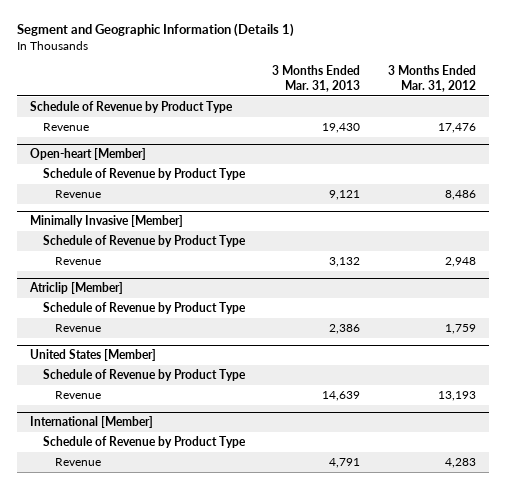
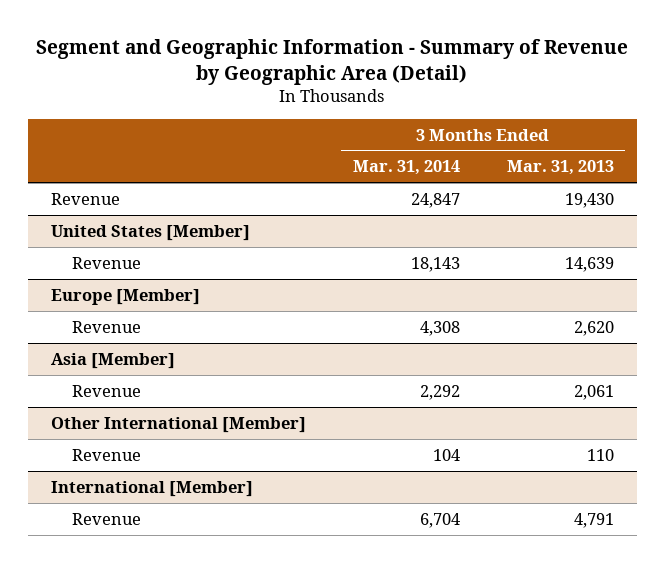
[16,23,294,38] Segment and Geographic Information (Details 1) -> [36,38,629,85] Segment and Geographic Information - Summary of Revenue by Geographic Area (Detail)
[387,65,476,92] 3 Months Ended Mar. 31, 2012 -> none
none -> [352,160,460,176] Mar. 31, 2014
[30,101,234,114] Schedule of Revenue by Product Type -> none
[30,148,147,161] Open-heart [Member] -> none
[42,168,246,181] Schedule of Revenue by Product Type -> none
[55,190,102,199] Revenue -> none
[30,215,184,228] Minimally Invasive [Member] -> none
[42,235,246,248] Schedule of Revenue by Product Type -> none
[55,257,102,266] Revenue -> none
[29,282,124,295] Atriclip [Member] -> none
[42,302,246,315] Schedule of Revenue by Product Type -> none
[55,324,102,333] Revenue -> none
[42,369,246,382] Schedule of Revenue by Product Type -> none
none -> [51,288,201,305] Europe [Member]
none -> [71,320,141,333] Revenue
none -> [51,352,176,369] Asia [Member]
none -> [71,384,141,397] Revenue
none -> [51,416,307,433] Other International [Member]
none -> [71,448,141,461] Revenue
[42,436,246,449] Schedule of Revenue by Product Type -> none

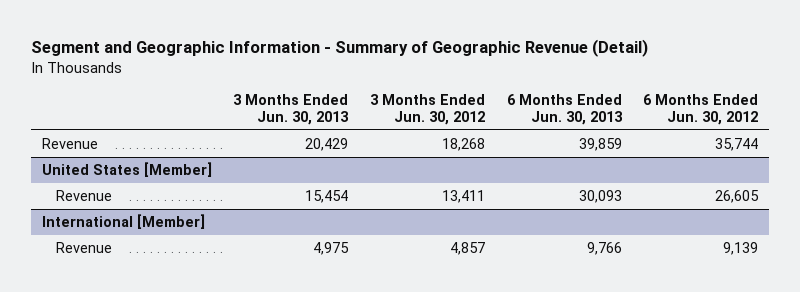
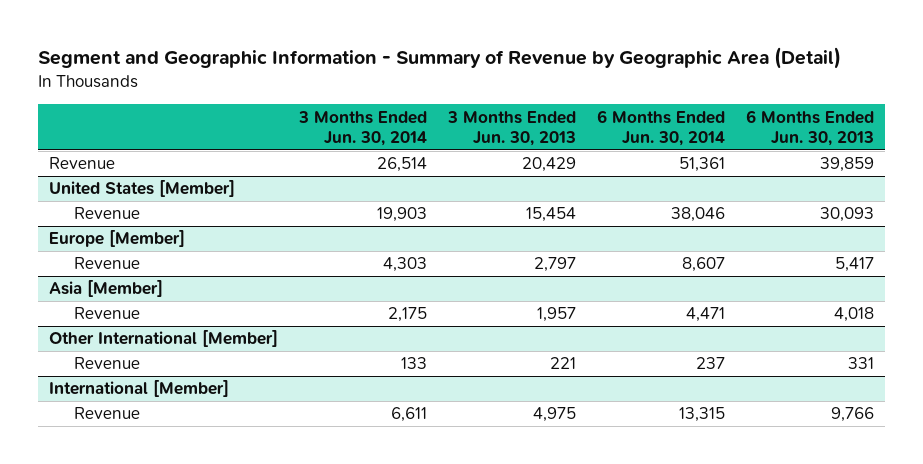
[31,39,649,58] Segment and Geographic Information - Summary of Geographic Revenue (Detail) -> [37,47,841,70] Segment and Geographic Information - Summary of Revenue by Geographic Area (Detail)
[370,93,486,125] 3 Months Ended Jun. 30, 2012 -> none
[643,93,759,125] 6 Months Ended Jun. 30, 2012 -> none
none -> [297,110,427,146] 3 Months Ended Jun. 30, 2014
none -> [597,109,726,146] 6 Months Ended Jun. 30, 2014
none -> [48,230,185,248] Europe [Member]
none -> [74,257,141,270] Revenue
none -> [48,280,163,298] Asia [Member]
none -> [74,307,141,320] Revenue
none -> [48,330,278,348] Other International [Member]
none -> [74,357,141,370] Revenue

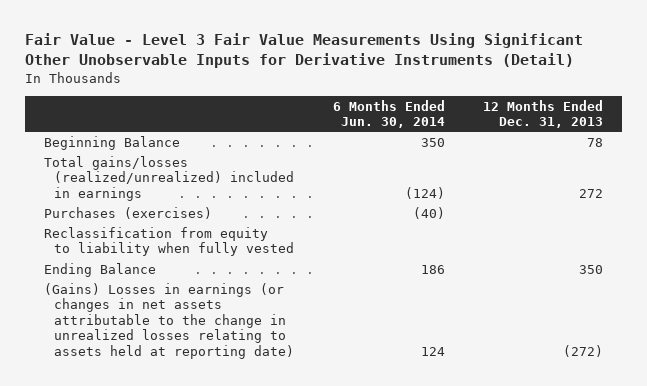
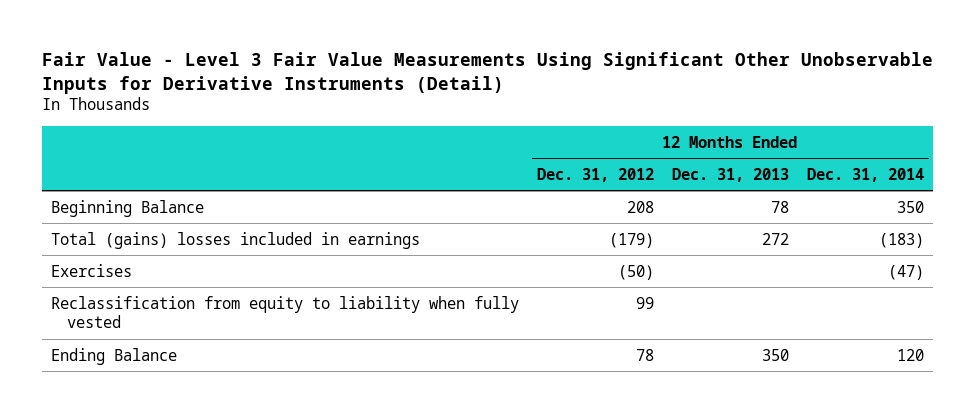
[332,99,445,129] 6 Months Ended Jun. 30, 2014 -> none
none -> [536,167,654,182] Dec. 31, 2012
none -> [807,167,925,182] Dec. 31, 2014
[44,155,295,201] Total gains/losses (realized/unrealized) included in earnings -> [50,231,420,249] Total (gains) losses included in earnings
[44,206,213,219] Purchases (exercises) -> [50,263,132,277] Exercises
[44,282,295,359] (Gains) Losses in earnings (or changes in net assets attributable to the change in unrealized losses relating to assets held at reporting date) -> none

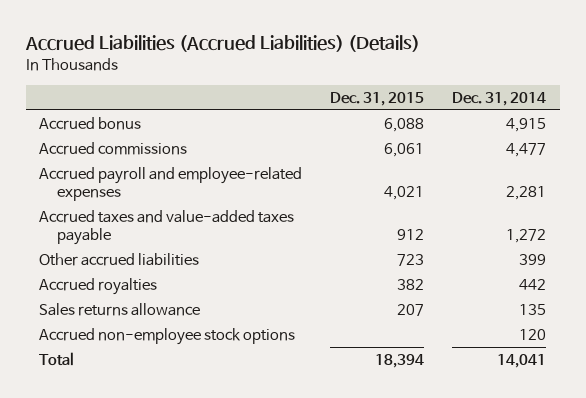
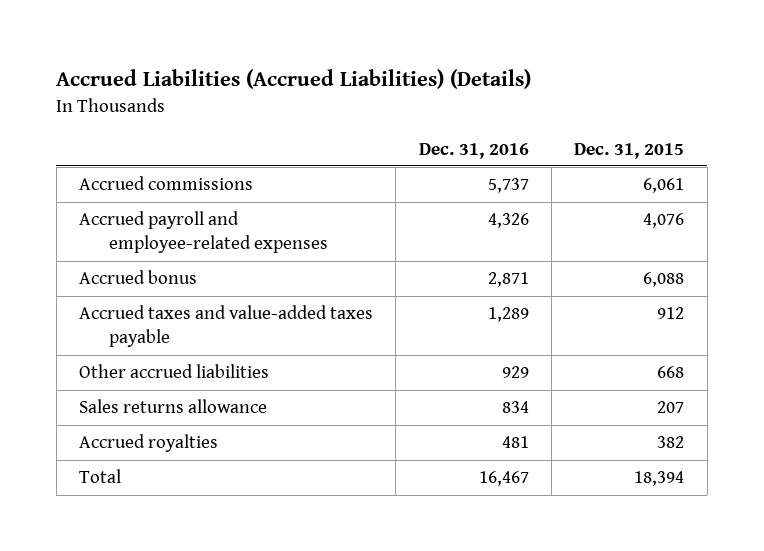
[452,91,547,106] Dec. 31, 2014 -> none
none -> [418,142,529,159] Dec. 31, 2016
[384,185,425,200] 4,021 -> [643,213,685,229] 4,076
[39,116,142,130] Accrued bonus -> [79,270,198,285] Accrued bonus
[397,253,425,266] 723 -> [657,366,685,379] 668
[39,327,296,345] Accrued non-employee stock options -> none
[39,277,158,295] Accrued royalties -> [79,434,219,453] Accrued royalties

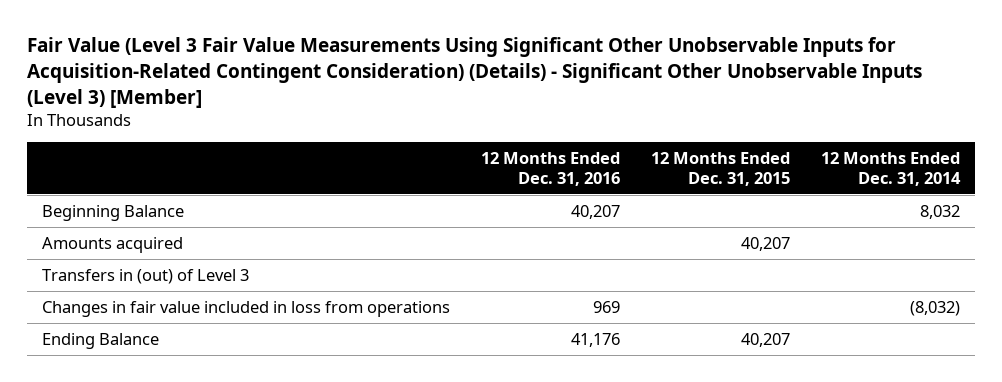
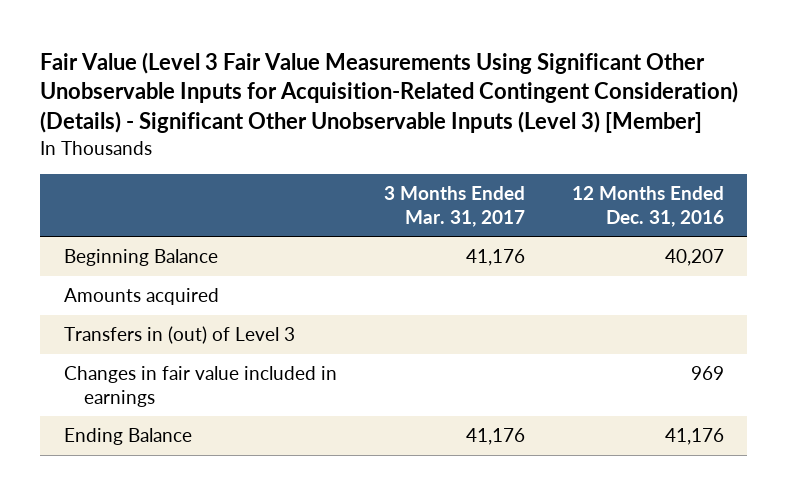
[650,152,790,186] 12 Months Ended Dec. 31, 2015 -> none
[820,152,961,186] 12 Months Ended Dec. 31, 2014 -> none
none -> [383,186,525,227] 3 Months Ended Mar. 31, 2017
[42,300,451,317] Changes in fair value included in loss from operations -> [63,366,337,407] Changes in fair value included in earnings

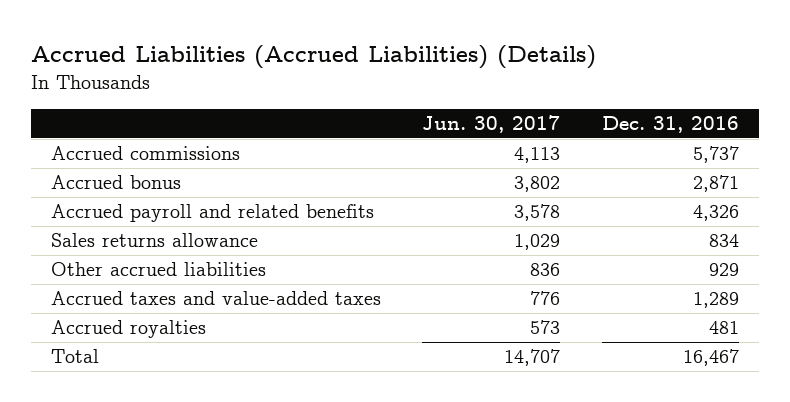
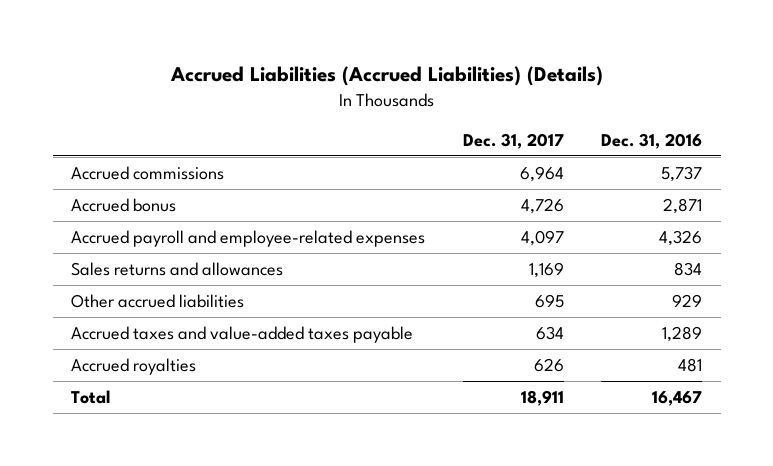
[422,115,561,134] Jun. 30, 2017 -> none
none -> [462,132,564,149] Dec. 31, 2017
[51,204,375,223] Accrued payroll and related benefits -> [71,229,426,247] Accrued payroll and employee-related expenses
[51,233,259,248] Sales returns allowance -> [71,261,284,276] Sales returns and allowances
[51,291,382,306] Accrued taxes and value-added taxes -> [71,325,414,343] Accrued taxes and value-added taxes payable

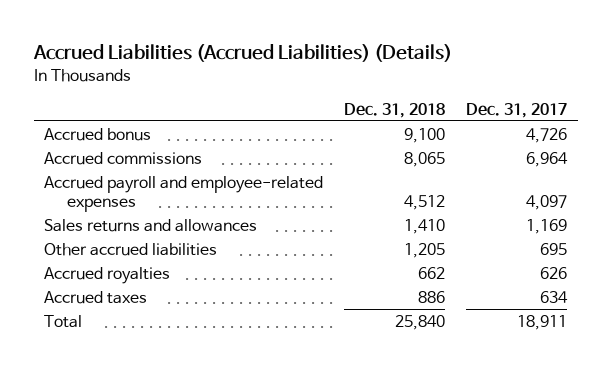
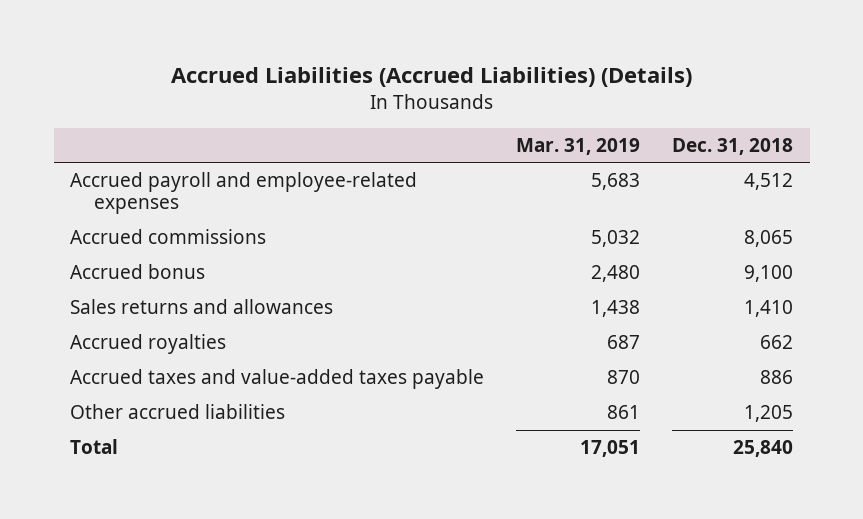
[466,102,568,118] Dec. 31, 2017 -> none
none -> [516,138,641,156] Mar. 31, 2019
[44,151,203,165] Accrued commissions -> [69,229,266,245] Accrued commissions
[44,127,152,141] Accrued bonus -> [69,264,205,280] Accrued bonus
[44,290,148,304] Accrued taxes -> [69,369,484,390] Accrued taxes and value-added taxes payable
[44,242,218,256] Other accrued liabilities -> [69,404,285,420] Other accrued liabilities

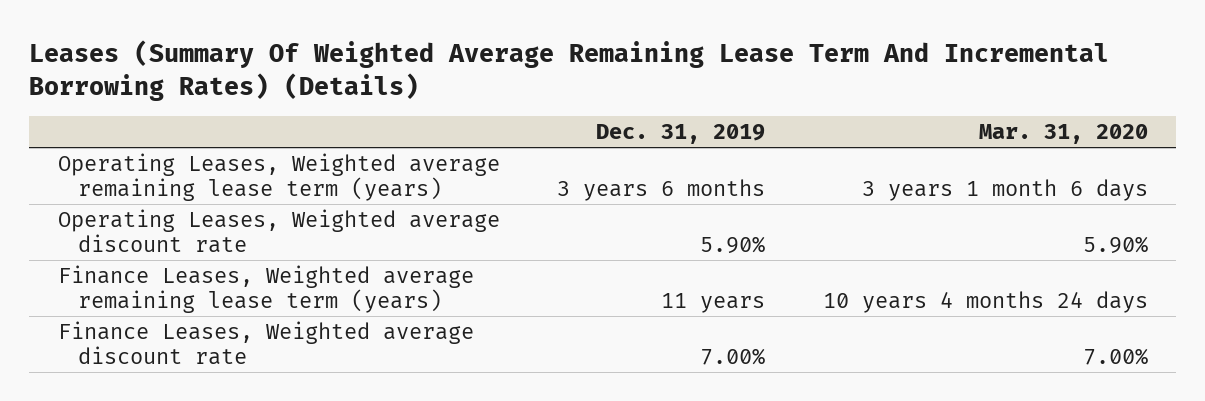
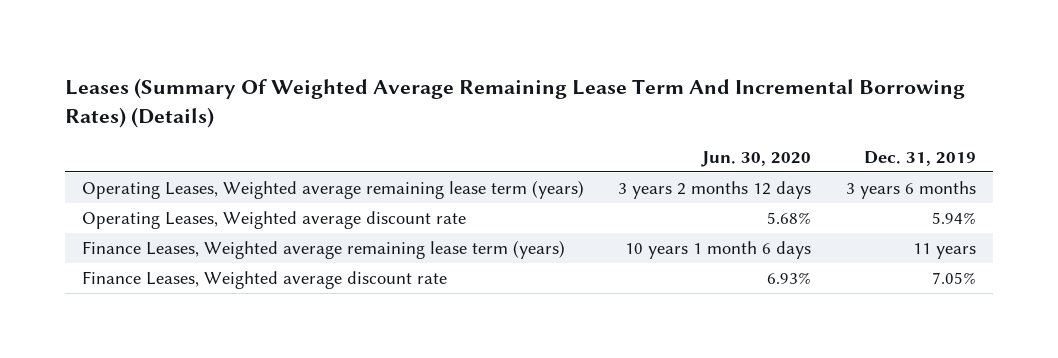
[978,124,1148,145] Mar. 31, 2020 -> none
none -> [701,150,812,167] Jun. 30, 2020
[700,236,766,255] 5.90% -> [931,212,976,225] 5.94%
[700,348,766,366] 7.00% -> [931,272,976,285] 7.05%

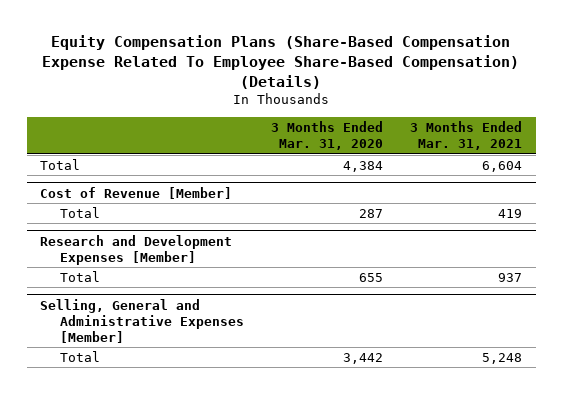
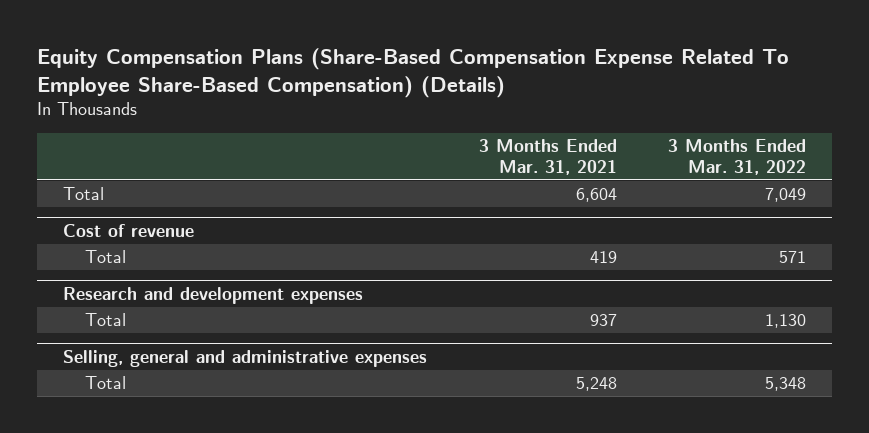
[271,121,384,151] 3 Months Ended Mar. 31, 2020 -> none
none -> [668,139,807,176] 3 Months Ended Mar. 31, 2022
[40,186,233,199] Cost of Revenue [Member] -> [62,223,194,237] Cost of revenue
[40,234,233,265] Research and Development Expenses [Member] -> [62,286,363,304] Research and development expenses
[40,298,245,343] Selling, General and Administrative Expenses [Member] -> [62,349,427,367] Selling, general and administrative expenses

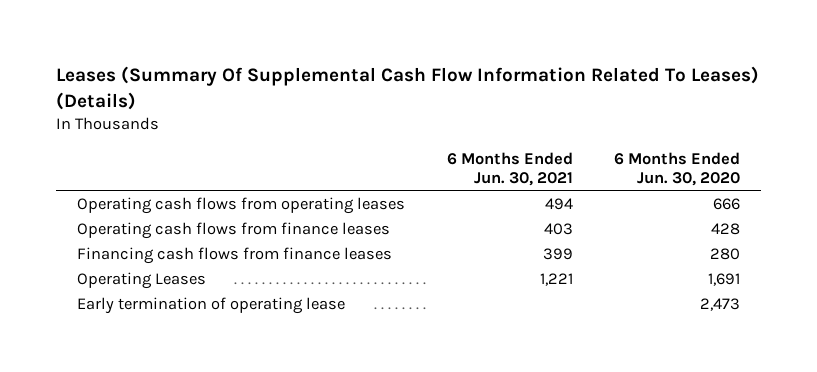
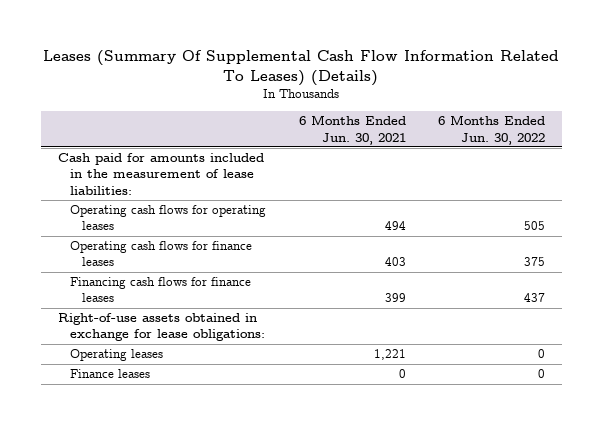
[614,151,741,186] 6 Months Ended Jun. 30, 2020 -> none
none -> [438,115,546,145] 6 Months Ended Jun. 30, 2022
[76,296,345,314] Early termination of operating lease -> none
none -> [57,153,264,195] Cash paid for amounts included in the measurement of lease liabilities:
[76,196,405,214] Operating cash flows from operating leases -> [69,205,266,231] Operating cash flows for operating leases
[76,221,390,239] Operating cash flows from finance leases -> [69,241,252,267] Operating cash flows for finance leases
[76,246,392,264] Financing cash flows from finance leases -> [69,277,251,303] Financing cash flows for finance leases
none -> [57,313,265,342] Right-of-use assets obtained in exchange for lease obligations:
[76,271,206,289] Operating Leases -> [69,349,163,362] Operating leases
none -> [69,369,150,379] Finance leases

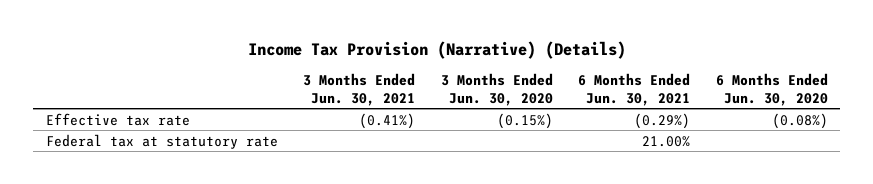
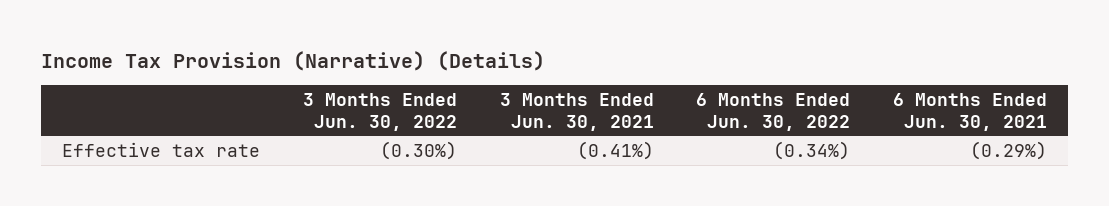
[440,72,553,106] 3 Months Ended Jun. 30, 2020 -> none
[715,72,828,106] 6 Months Ended Jun. 30, 2020 -> none
none -> [302,92,457,131] 3 Months Ended Jun. 30, 2022
none -> [696,92,851,131] 6 Months Ended Jun. 30, 2022
[45,133,278,149] Federal tax at statutory rate -> none

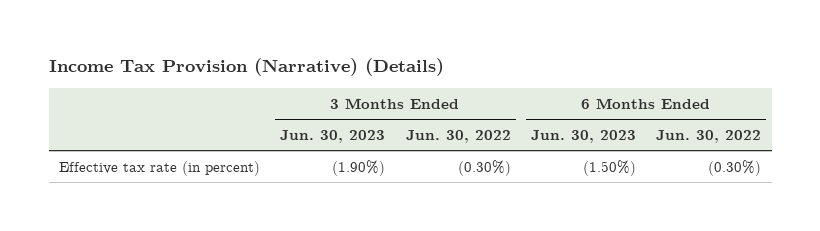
[499,92,654,131] 3 Months Ended Jun. 30, 2021 -> none
[893,92,1048,131] 6 Months Ended Jun. 30, 2021 -> none
none -> [280,130,386,144] Jun. 30, 2023
none -> [530,130,636,144] Jun. 30, 2023
[62,141,261,157] Effective tax rate -> [58,160,260,176] Effective tax rate (in percent)
[773,140,851,160] (0.34%) -> [708,159,762,176] (0.30%)

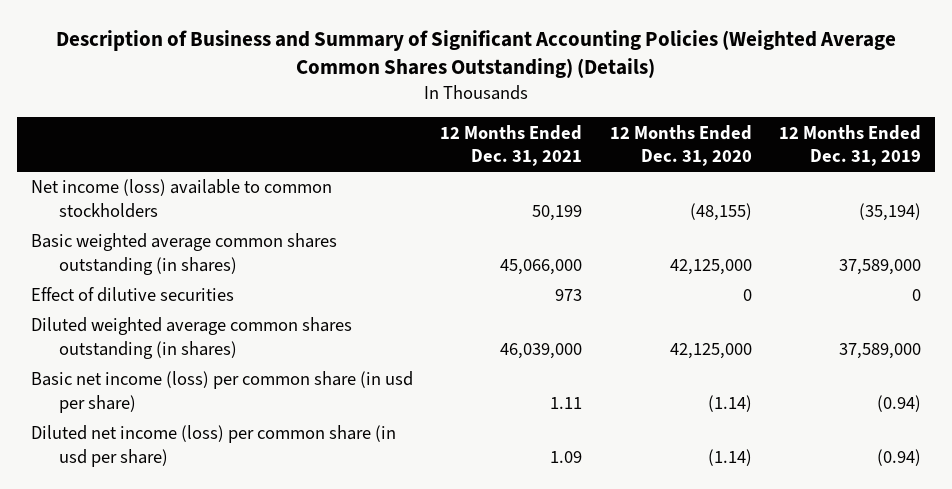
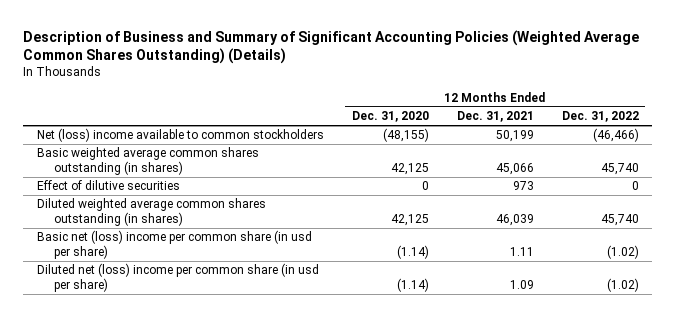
[779,124,922,167] 12 Months Ended Dec. 31, 2019 -> none
none -> [561,111,639,123] Dec. 31, 2022
[30,179,332,219] Net income (loss) available to common stockholders -> [37,128,325,143] Net (loss) income available to common stockholders
[500,259,583,276] 45,066,000 -> [495,163,534,176] 45,066
[669,259,752,276] 42,125,000 -> [390,163,429,176] 42,125
[500,343,583,360] 46,039,000 -> [495,214,534,227] 46,039
[669,343,752,360] 42,125,000 -> [390,214,429,227] 42,125
[30,371,413,414] Basic net income (loss) per common share (in usd per share) -> [37,230,313,260] Basic net (loss) income per common share (in usd per share)
[30,425,396,468] Diluted net income (loss) per common share (in usd per share) -> [37,263,320,293] Diluted net (loss) income per common share (in usd per share)

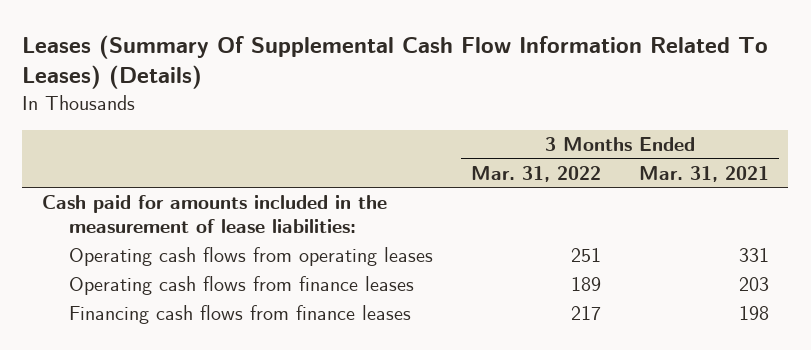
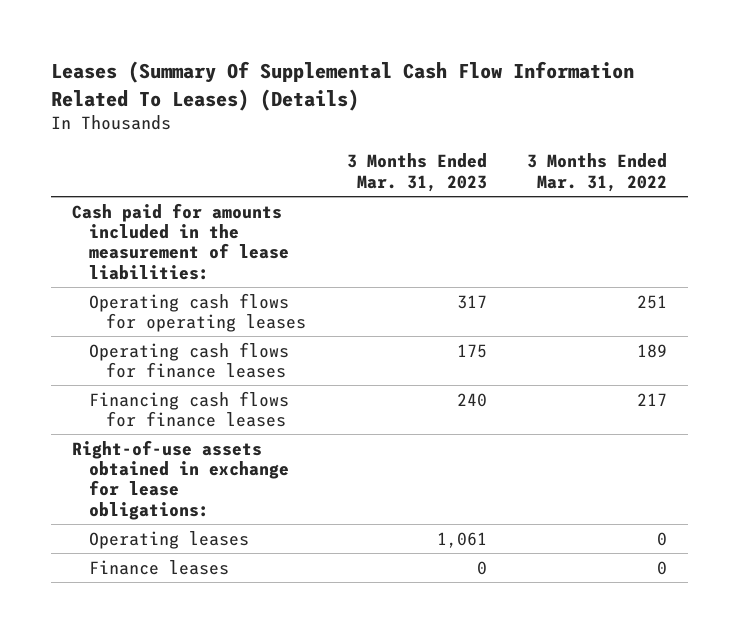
[639,165,770,182] Mar. 31, 2021 -> none
none -> [346,153,487,192] 3 Months Ended Mar. 31, 2023
[68,247,433,267] Operating cash flows from operating leases -> [88,292,306,333] Operating cash flows for operating leases
[68,276,414,296] Operating cash flows from finance leases -> [88,341,289,379] Operating cash flows for finance leases
[68,305,411,325] Financing cash flows from finance leases -> [88,390,289,428] Financing cash flows for finance leases
none -> [71,439,289,520] Right-of-use assets obtained in exchange for lease obligations:
none -> [88,530,249,549] Operating leases
none -> [88,559,229,575] Finance leases

